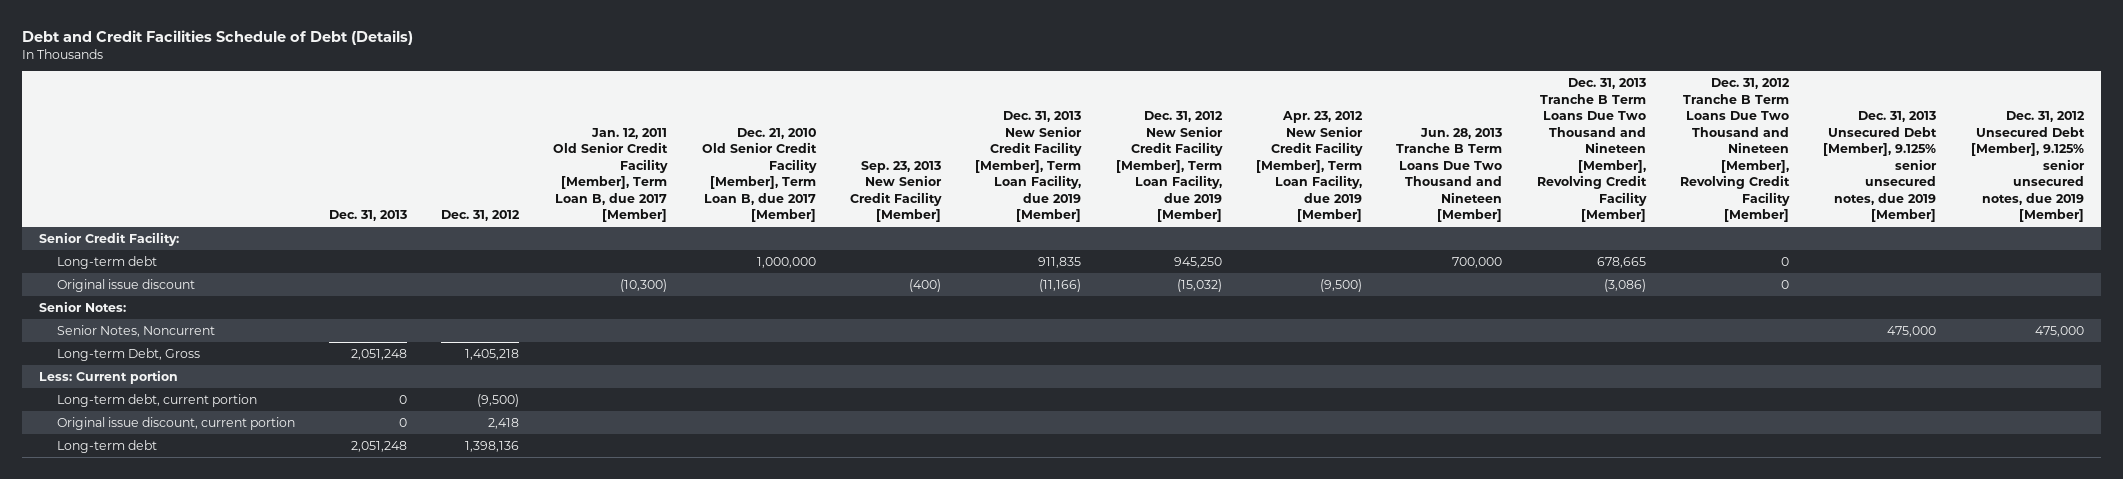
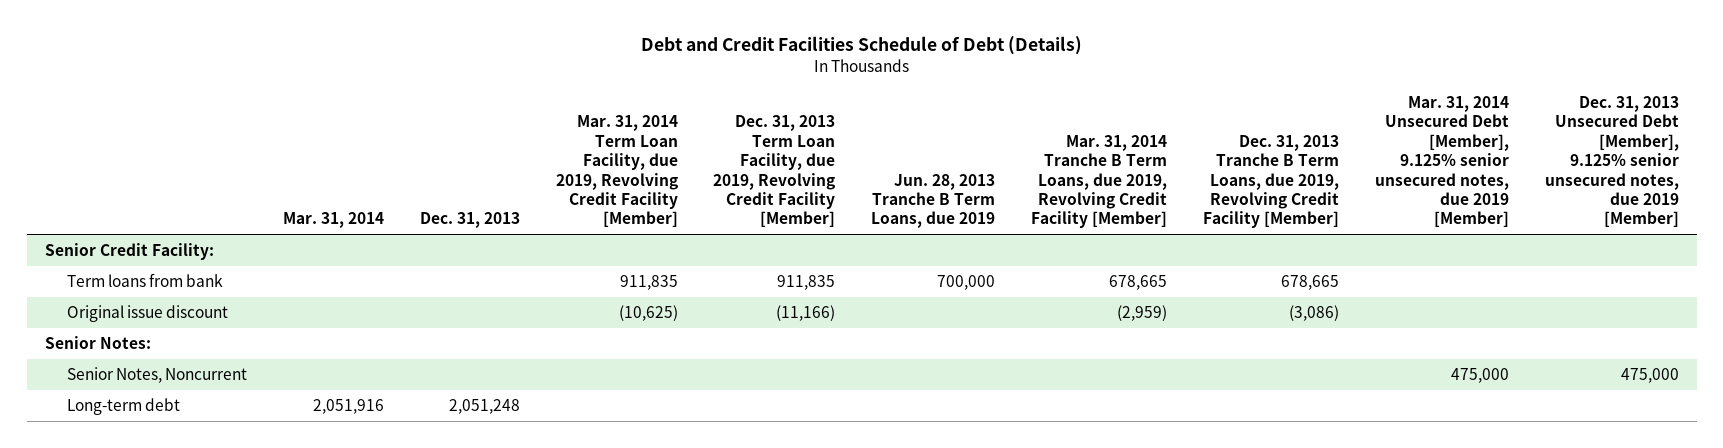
[441,210,521,222] Dec. 31, 2012 -> none
[553,127,669,223] Jan. 12, 2011 Old Senior Credit Facility [Member], Term Loan B, due 2017 [Member] -> none
[701,127,817,223] Dec. 21, 2010 Old Senior Credit Facility [Member], Term Loan B, due 2017 [Member] -> none
[850,160,943,223] Sep. 23, 2013 New Senior Credit Facility [Member] -> none
[975,111,1083,223] Dec. 31, 2013 New Senior Credit Facility [Member], Term Loan Facility, due 2019 [Member] -> none
[1115,111,1223,223] Dec. 31, 2012 New Senior Credit Facility [Member], Term Loan Facility, due 2019 [Member] -> none
[1256,111,1364,223] Apr. 23, 2012 New Senior Credit Facility [Member], Term Loan Facility, due 2019 [Member] -> none
[1396,127,1503,223] Jun. 28, 2013 Tranche B Term Loans Due Two Thousand and Nineteen [Member] -> none
[1536,78,1647,223] Dec. 31, 2013 Tranche B Term Loans Due Two Thousand and Nineteen [Member], Revolving Credit Facility [Member] -> none
[1680,78,1791,223] Dec. 31, 2012 Tranche B Term Loans Due Two Thousand and Nineteen [Member], Revolving Credit Facility [Member] -> none
[1970,111,2085,223] Dec. 31, 2012 Unsecured Debt [Member], 9.125% senior unsecured notes, due 2019 [Member] -> none
none -> [282,212,384,229] Mar. 31, 2014
none -> [555,115,678,228] Mar. 31, 2014 Term Loan Facility, due 2019, Revolving Credit Facility [Member]
none -> [713,115,836,228] Dec. 31, 2013 Term Loan Facility, due 2019, Revolving Credit Facility [Member]
none -> [871,173,996,229] Jun. 28, 2013 Tranche B Term Loans, due 2019
none -> [1031,134,1168,229] Mar. 31, 2014 Tranche B Term Loans, due 2019, Revolving Credit Facility [Member]
none -> [1202,134,1339,229] Dec. 31, 2013 Tranche B Term Loans, due 2019, Revolving Credit Facility [Member]
none -> [1374,96,1509,228] Mar. 31, 2014 Unsecured Debt [Member], 9.125% senior unsecured notes, due 2019 [Member]
[56,256,157,270] Long-term debt -> [66,273,223,288] Term loans from bank
[56,348,200,362] Long-term Debt, Gross -> none
[39,370,179,385] Less: Current portion -> none
[56,394,257,408] Long-term debt, current portion -> none
[56,417,295,431] Original issue discount, current portion -> none

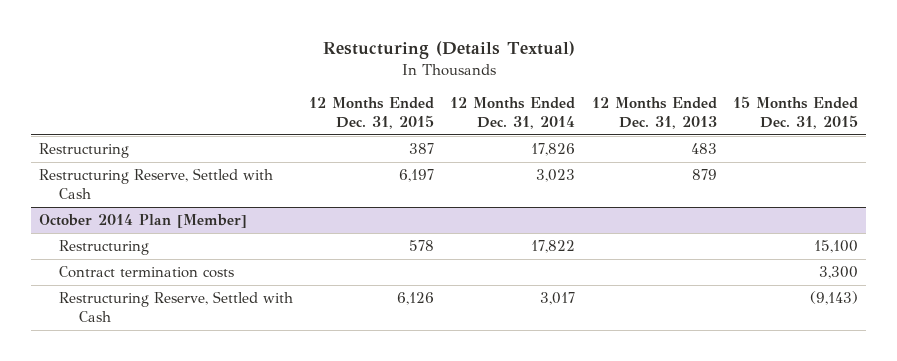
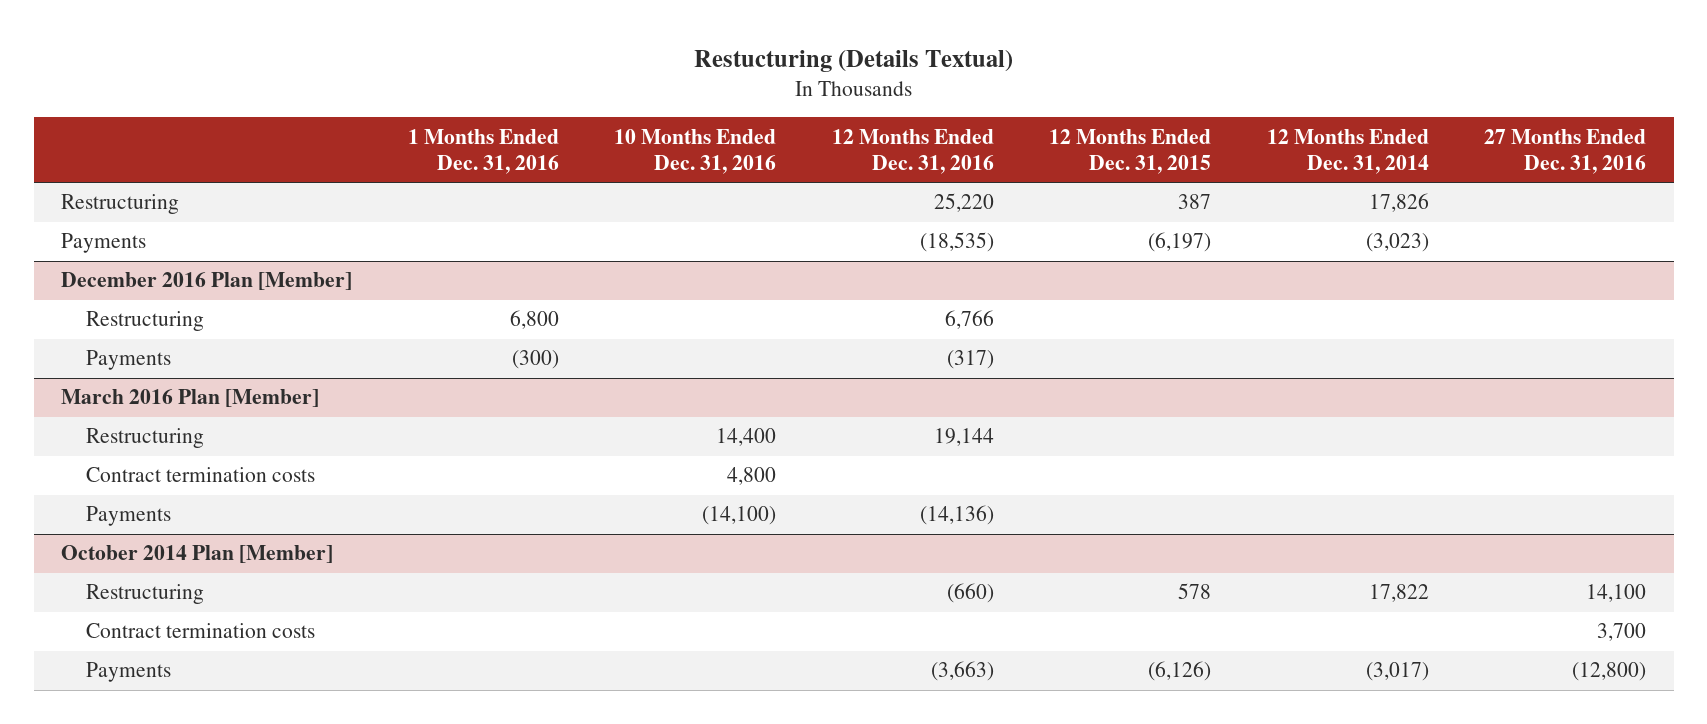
[591,96,717,130] 12 Months Ended Dec. 31, 2013 -> none
[733,95,859,130] 15 Months Ended Dec. 31, 2015 -> none
none -> [407,128,559,174] 1 Months Ended Dec. 31, 2016
none -> [614,128,777,174] 10 Months Ended Dec. 31, 2016
none -> [831,128,994,174] 12 Months Ended Dec. 31, 2016
none -> [1484,128,1647,174] 27 Months Ended Dec. 31, 2016
[39,168,274,200] Restructuring Reserve, Settled with Cash -> none
none -> [61,233,147,254] Payments
none -> [61,272,353,291] December 2016 Plan [Member]
none -> [85,311,204,332] Restructuring
none -> [85,350,171,371] Payments
none -> [61,389,320,408] March 2016 Plan [Member]
none -> [85,428,204,449] Restructuring
none -> [85,467,315,483] Contract termination costs
none -> [85,506,171,527] Payments
[58,291,293,323] Restructuring Reserve, Settled with Cash -> none
none -> [85,662,171,683] Payments

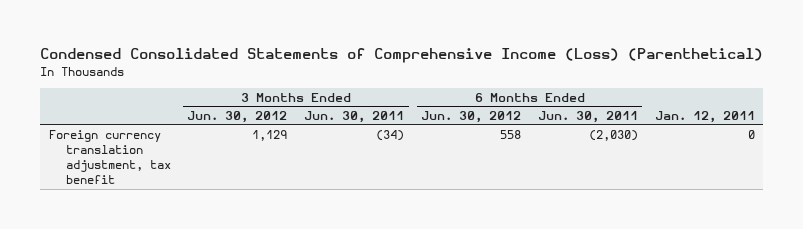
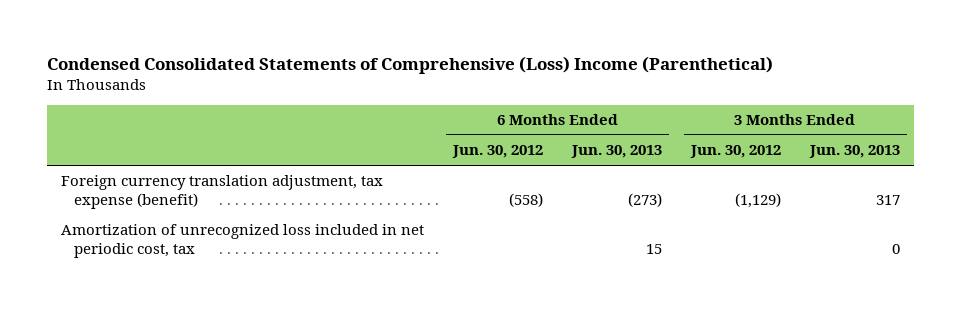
[40,48,764,64] Condensed Consolidated Statements of Comprehensive Income (Loss) (Parenthetical) -> [46,55,773,74] Condensed Consolidated Statements of Comprehensive (Loss) Income (Parenthetical)
[304,110,405,123] Jun. 30, 2011 -> none
[538,110,639,123] Jun. 30, 2011 -> none
[654,110,755,123] Jan. 12, 2011 -> none
none -> [570,145,662,159] Jun. 30, 2013
none -> [808,145,900,159] Jun. 30, 2013
[48,129,171,185] Foreign currency translation adjustment, tax benefit -> [61,175,384,209] Foreign currency translation adjustment, tax expense (benefit)
[252,129,288,141] 1,129 -> [734,192,781,208] (1,129)
[500,129,522,139] 558 -> [509,192,544,207] (558)
none -> [61,224,425,258] Amortization of unrecognized loss included in net periodic cost, tax

